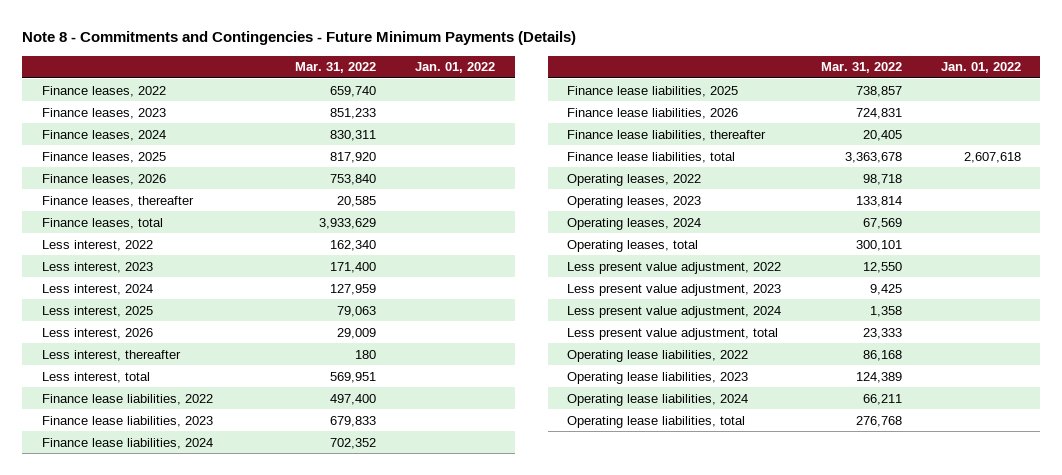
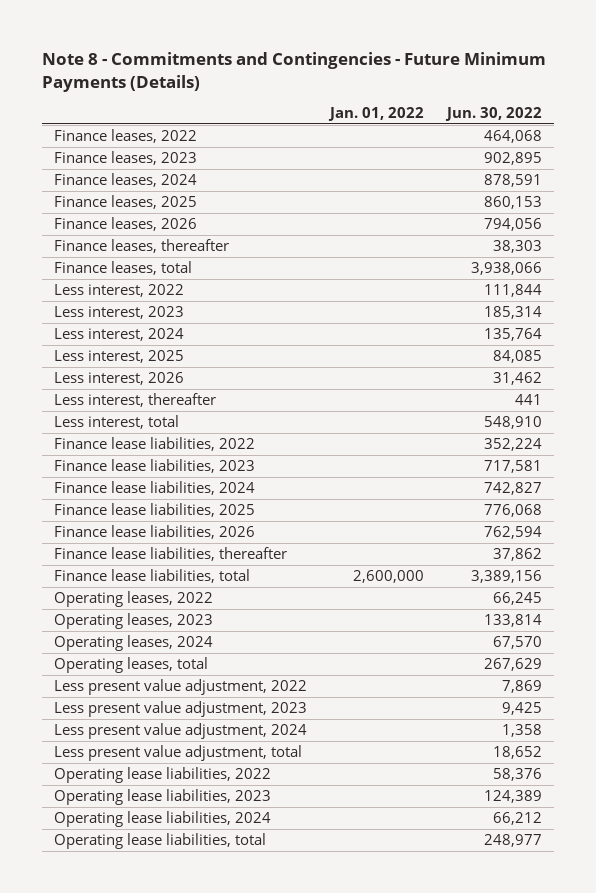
[294,62,376,74] Mar. 31, 2022 -> none
none -> [445,107,543,122] Jun. 30, 2022
[963,151,1021,163] 2,607,618 -> [353,570,425,584] 2,600,000

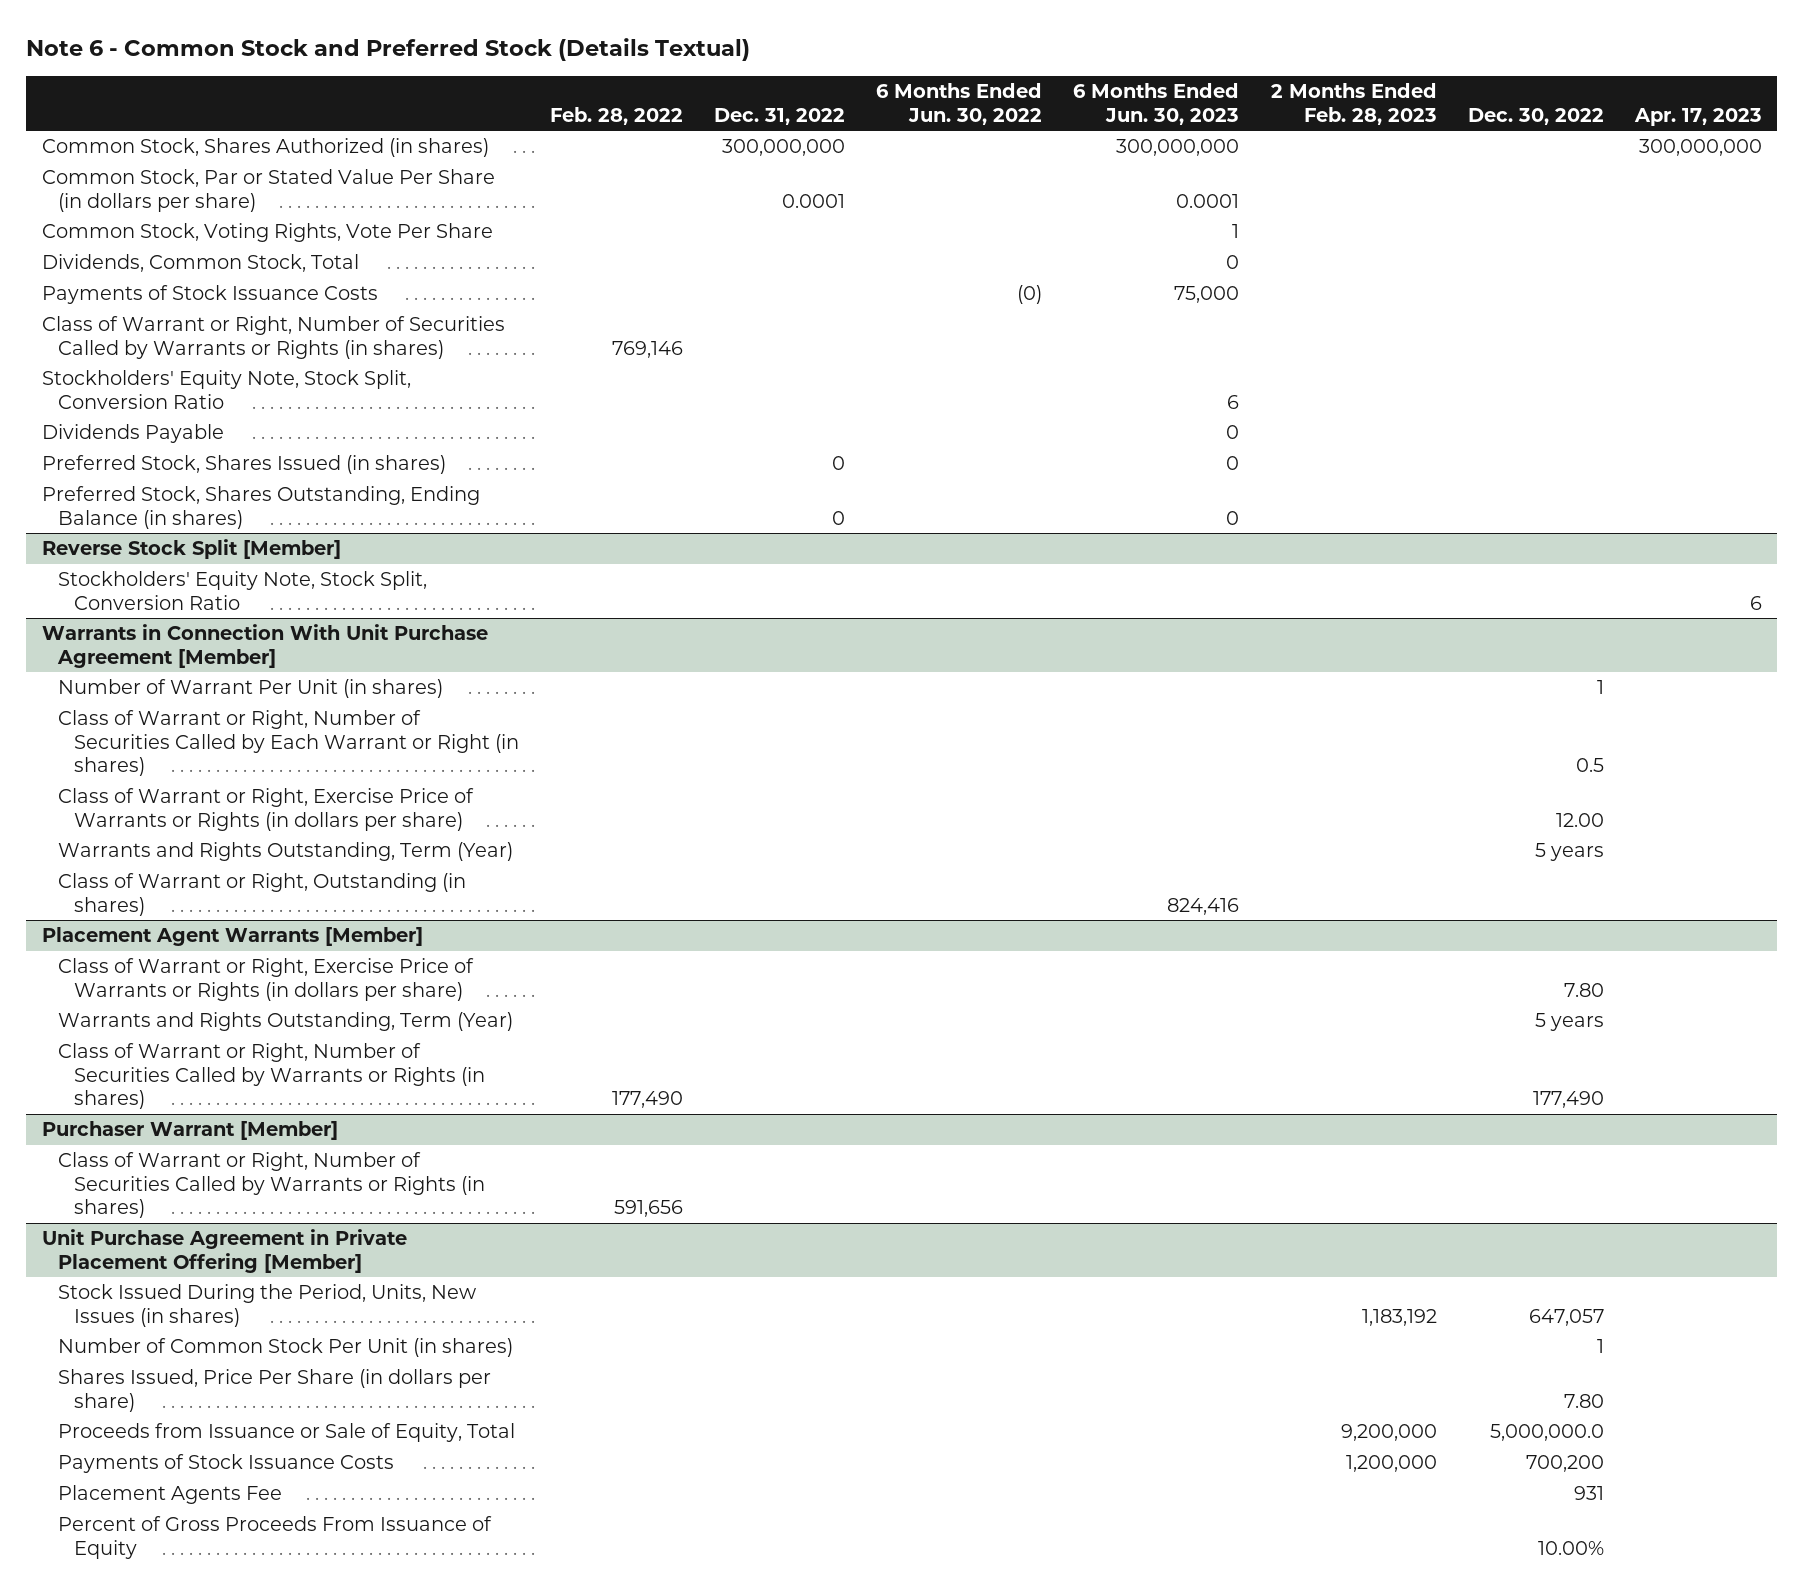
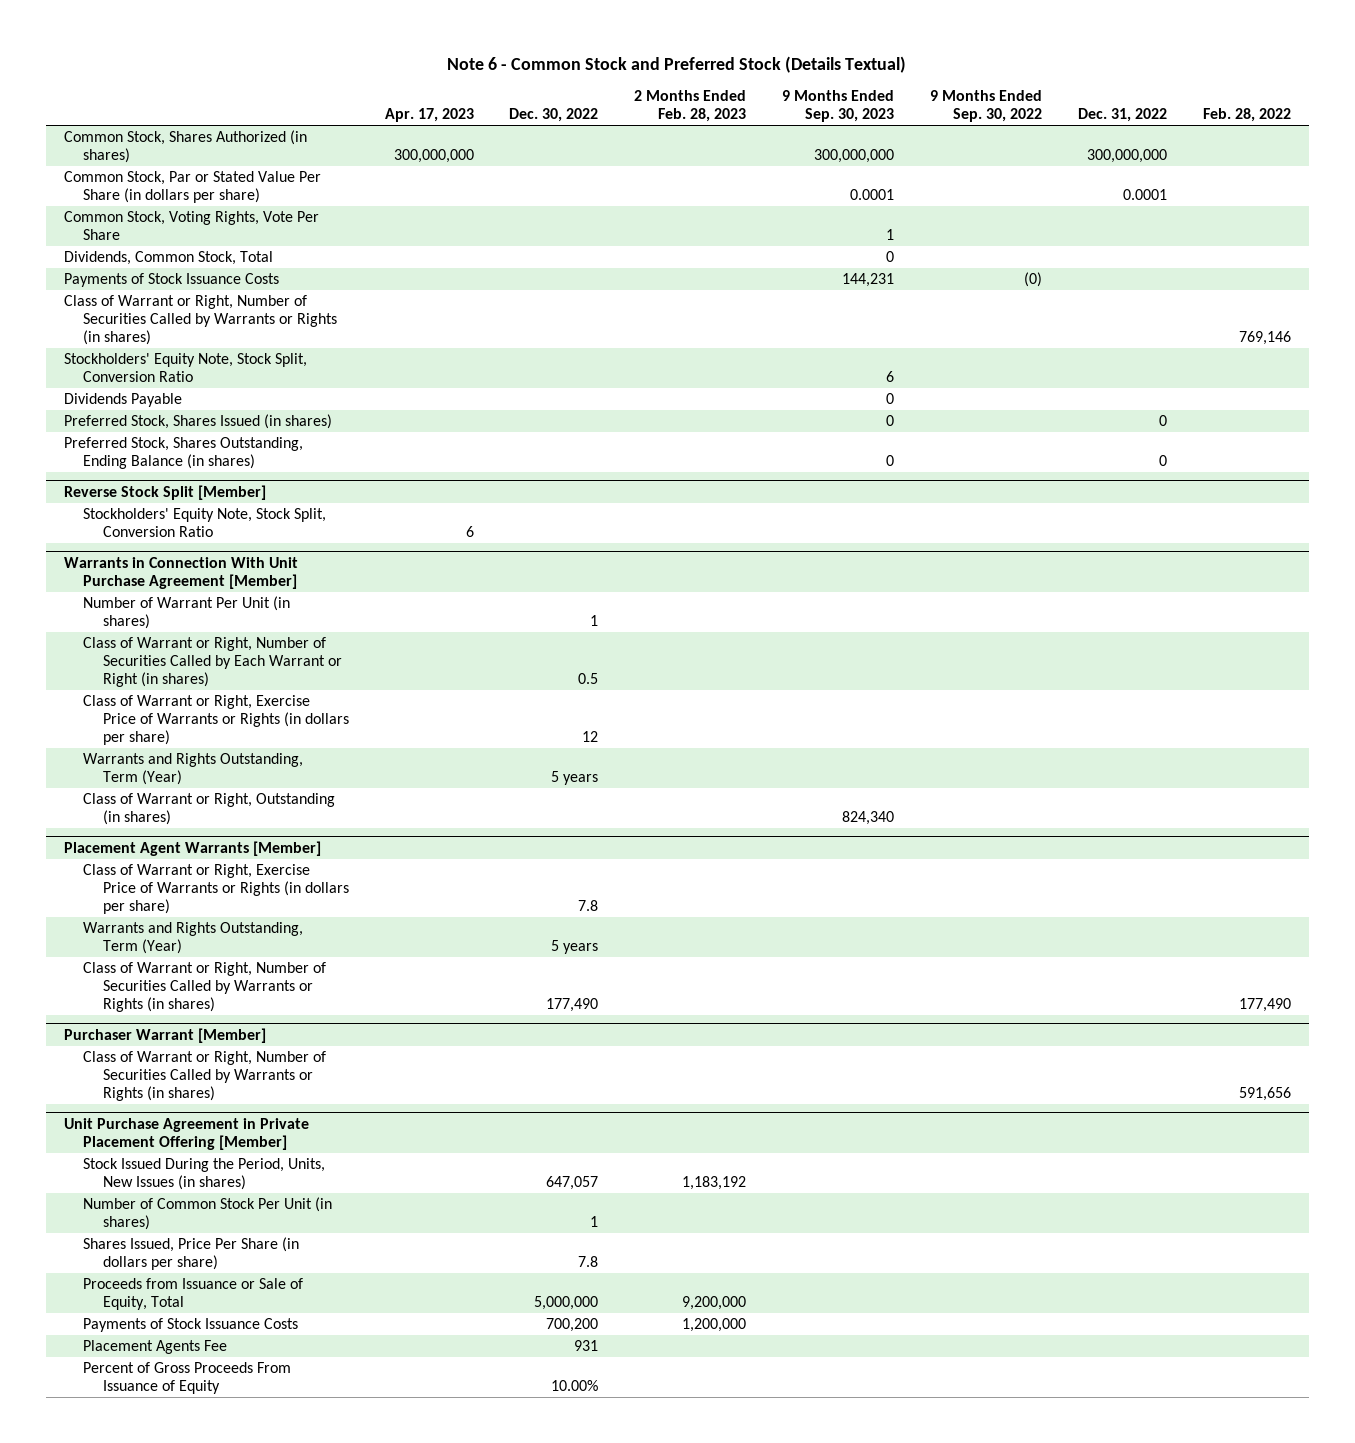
[876,83,1043,125] 6 Months Ended Jun. 30, 2022 -> none
[1073,83,1240,125] 6 Months Ended Jun. 30, 2023 -> none
none -> [782,90,895,123] 9 Months Ended Sep. 30, 2023
none -> [930,90,1043,123] 9 Months Ended Sep. 30, 2022
[1555,812,1604,827] 12.00 -> [582,730,599,742] 12
[1563,982,1604,997] 7.80 -> [578,899,599,911] 7.8
[1563,1393,1604,1408] 7.80 -> [578,1256,599,1268] 7.8
[1489,1424,1604,1442] 5,000,000.0 -> [534,1296,599,1311] 5,000,000

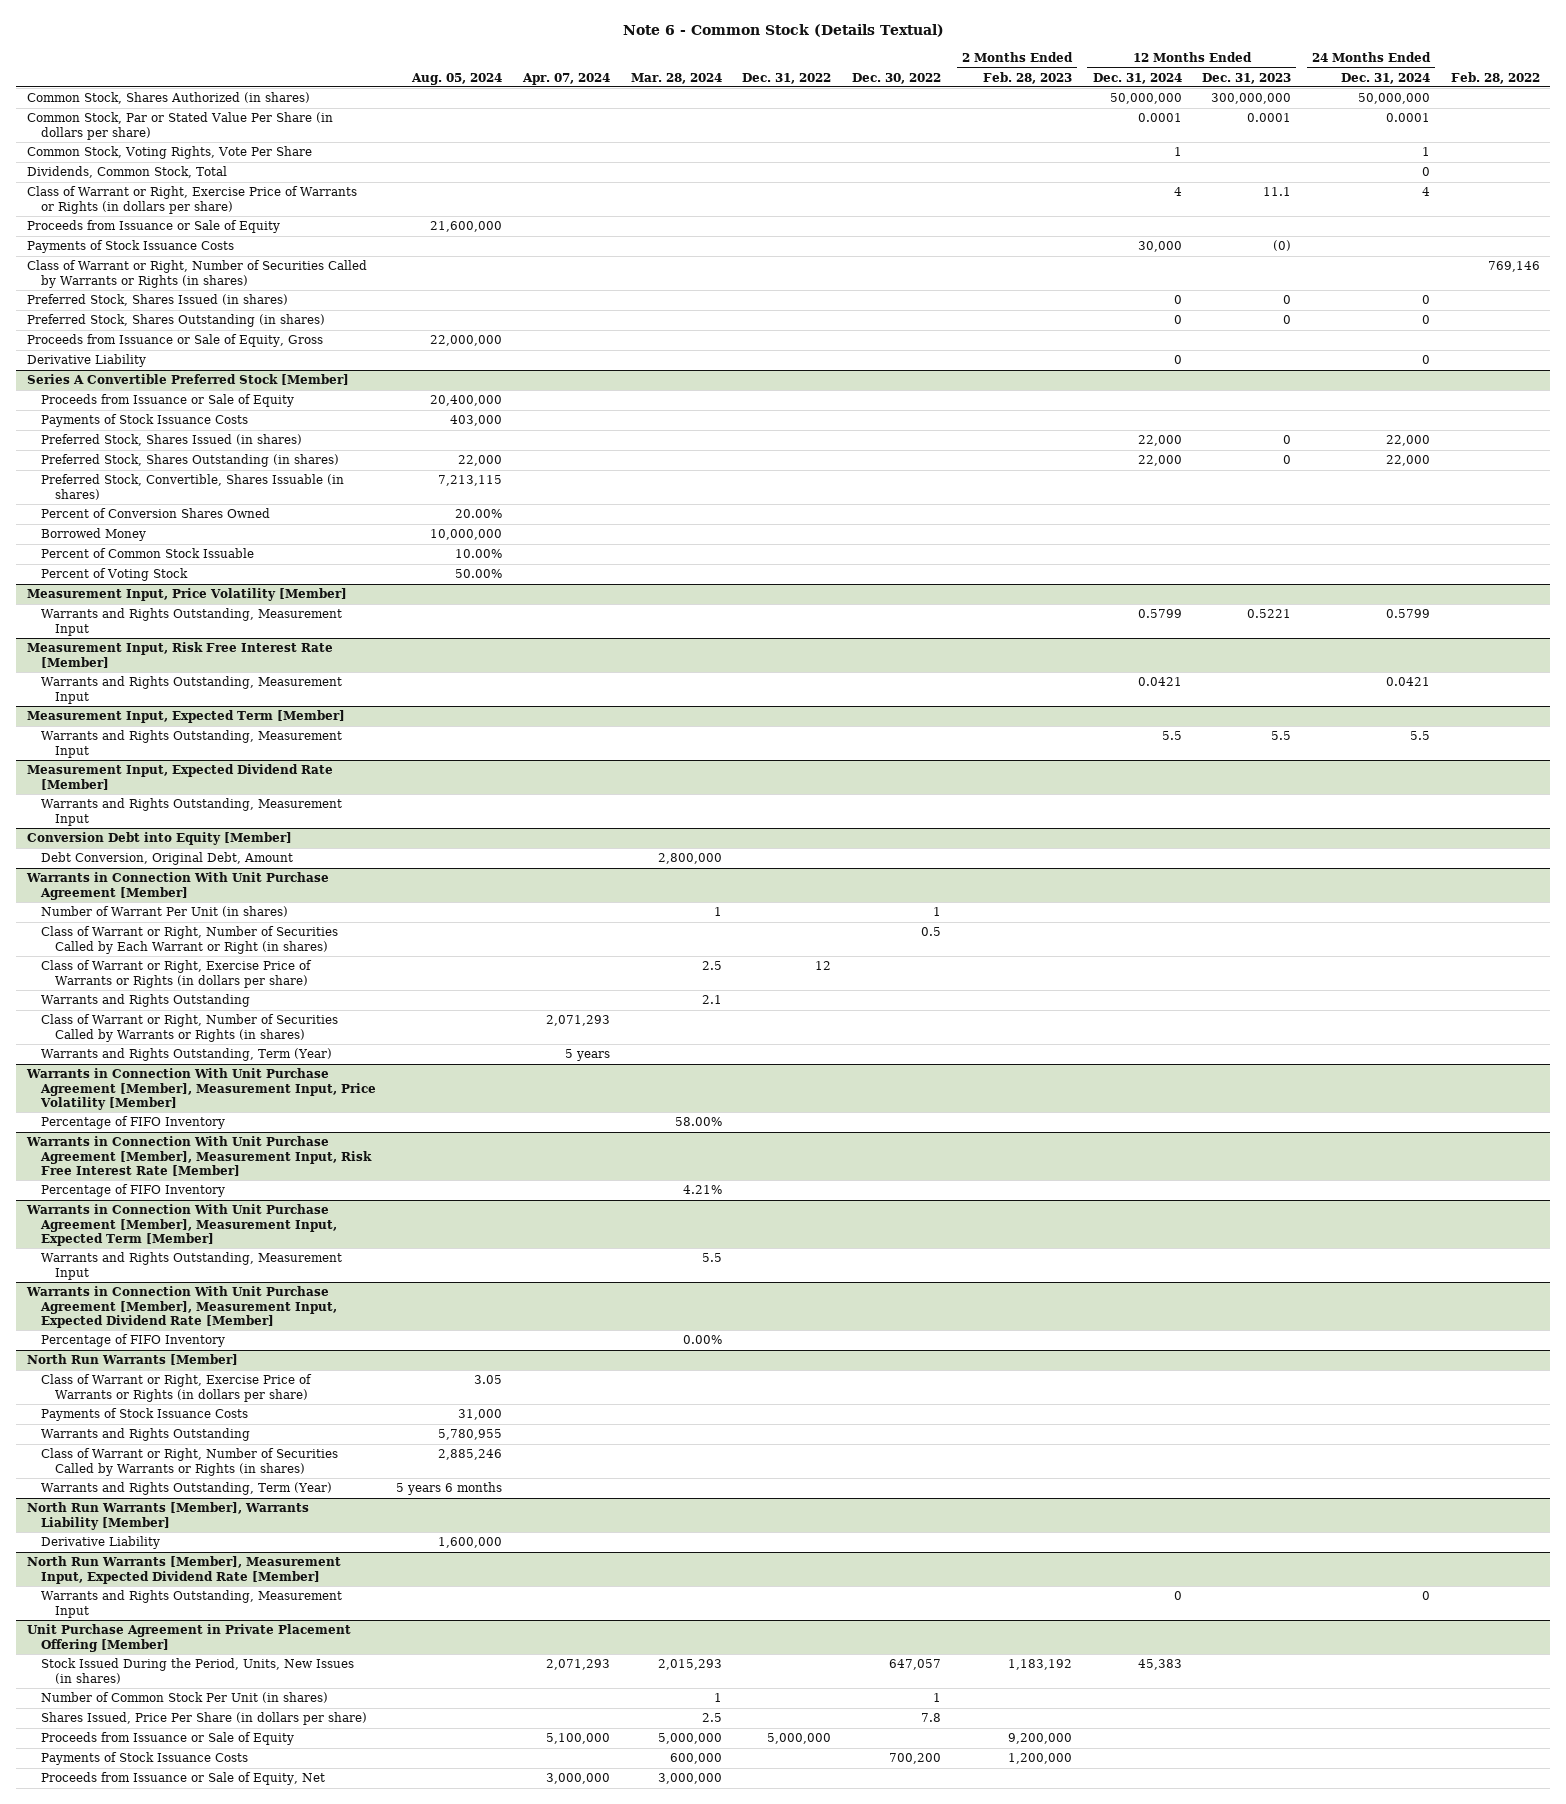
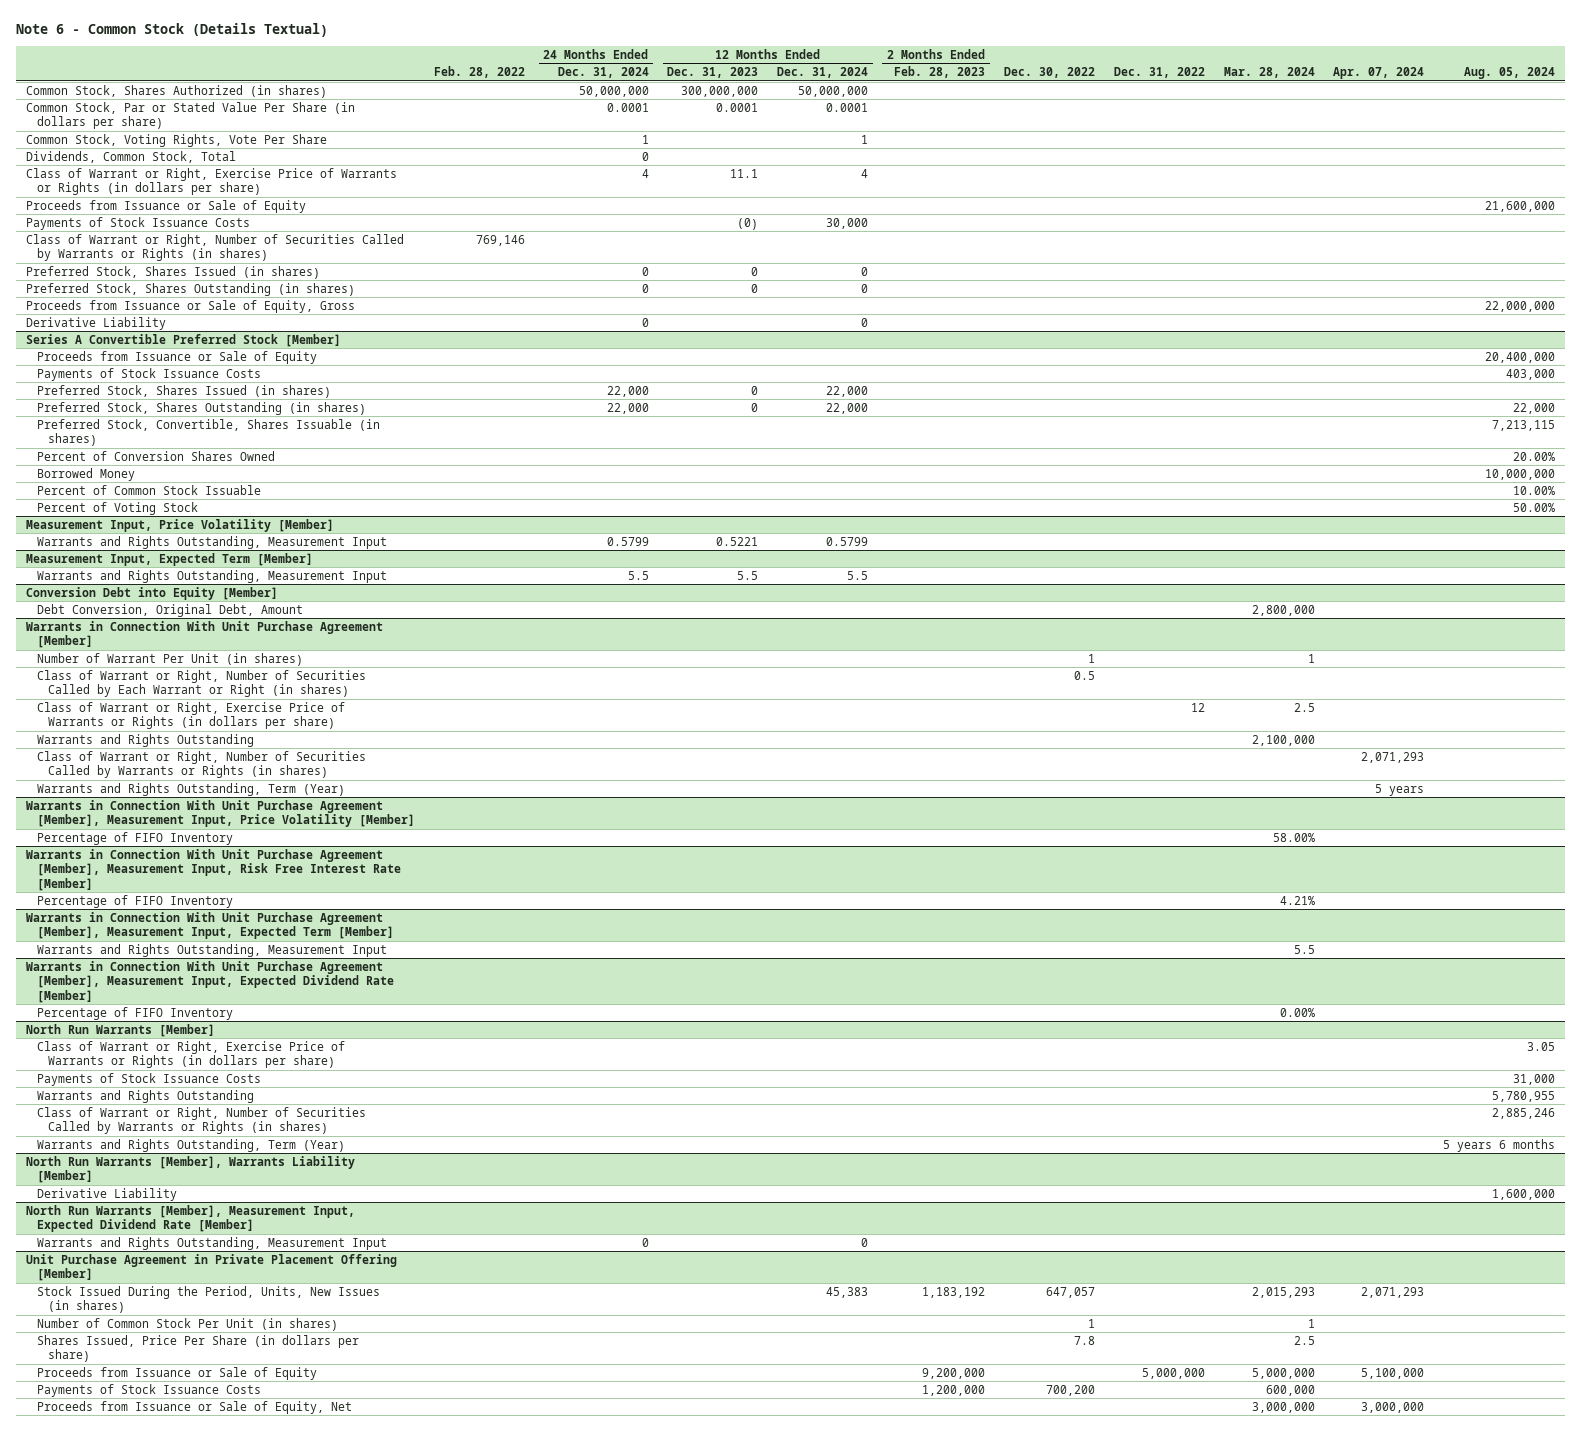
[26,642,333,668] Measurement Input, Risk Free Interest Rate [Member] -> none
[40,676,342,704] Warrants and Rights Outstanding, Measurement Input -> none
[26,764,333,790] Measurement Input, Expected Dividend Rate [Member] -> none
[40,798,342,826] Warrants and Rights Outstanding, Measurement Input -> none
[701,995,722,1005] 2.1 -> [1251,734,1315,746] 2,100,000

